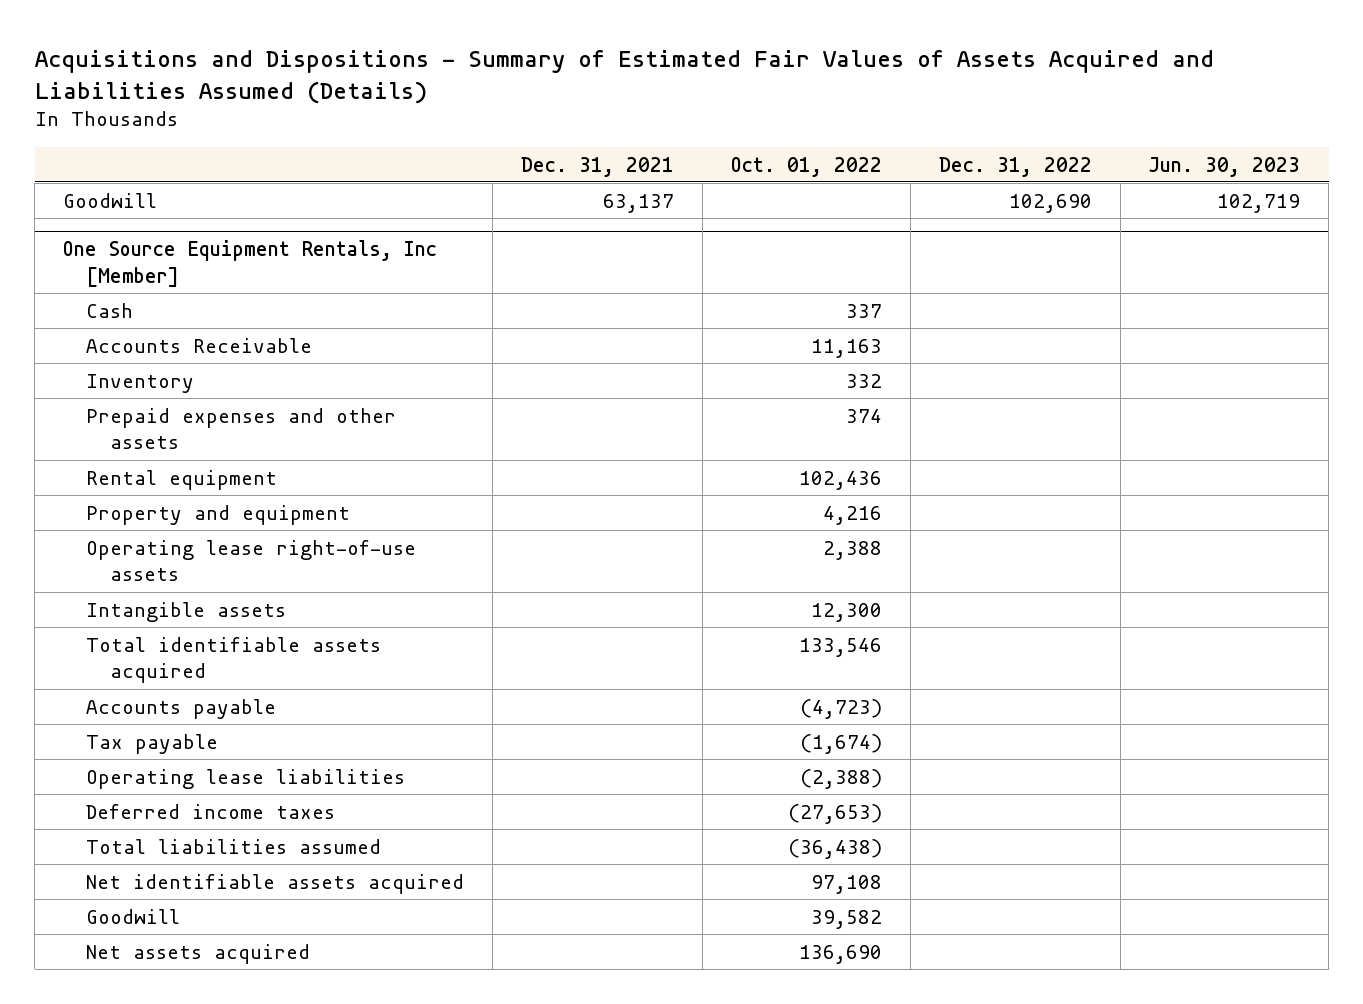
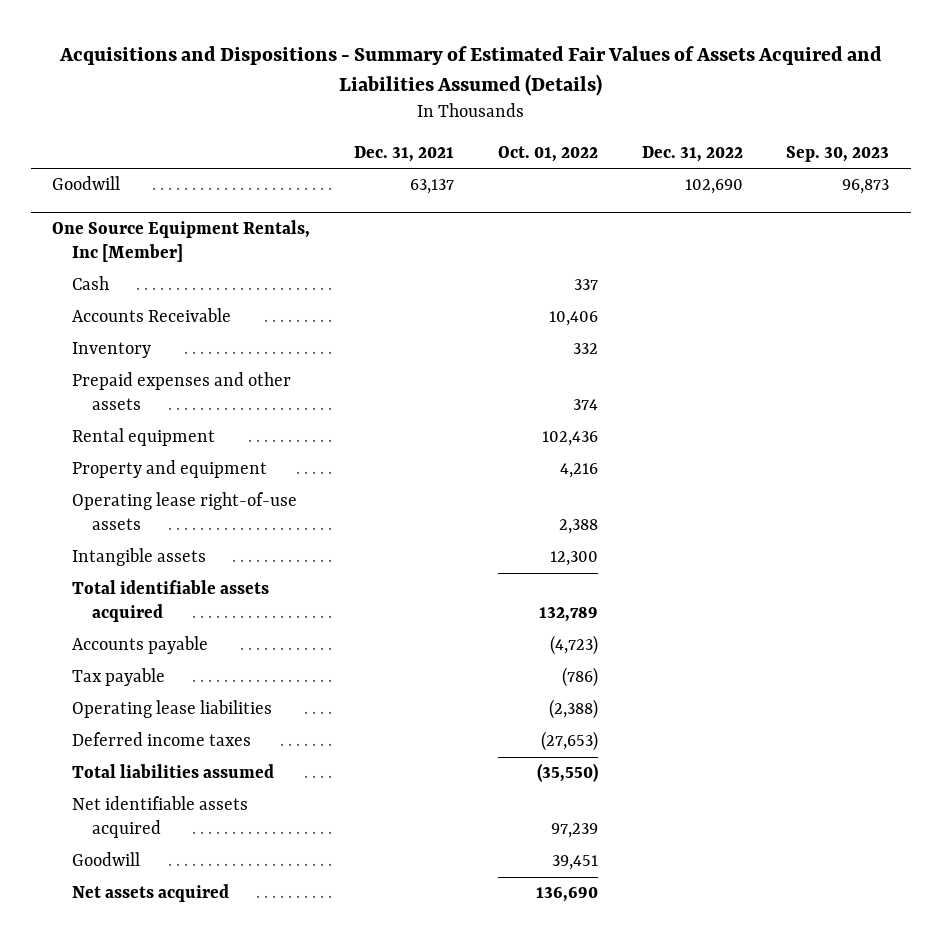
[1148,156,1301,177] Jun. 30, 2023 -> none
none -> [786,145,890,162] Sep. 30, 2023
[810,338,882,358] 11,163 -> [548,311,598,327] 10,406
[798,637,882,657] 133,546 -> [538,607,598,623] 132,789
[799,733,882,754] (1,674) -> [561,667,598,688] (786)
[787,838,882,859] (36,438) -> [536,763,598,783] (35,550)
[810,874,882,894] 97,108 -> [550,823,598,839] 97,239
[810,909,882,929] 39,582 -> [551,855,598,871] 39,451

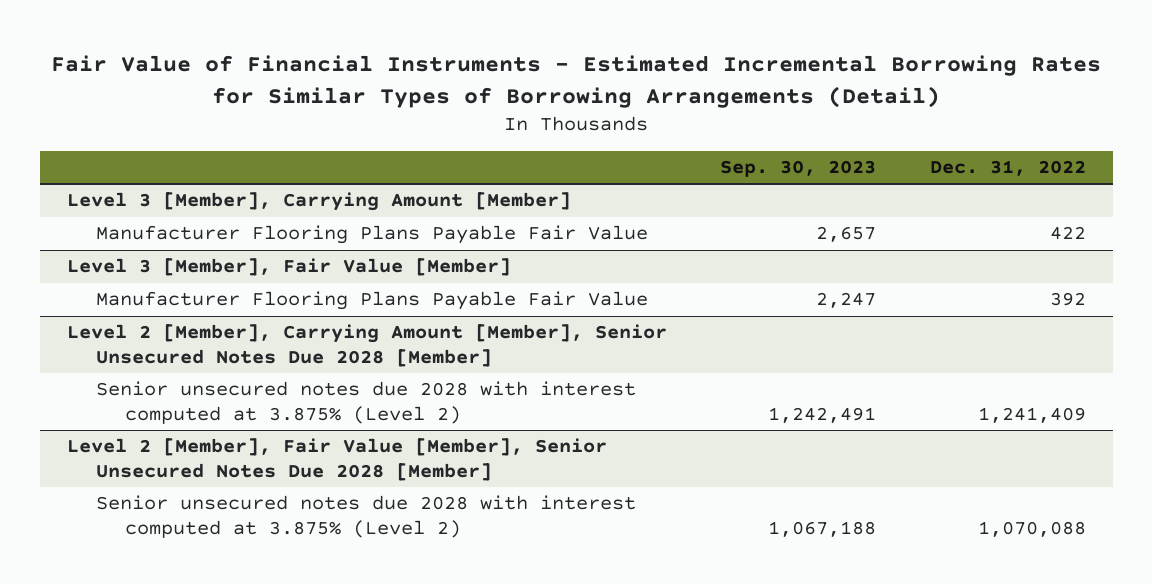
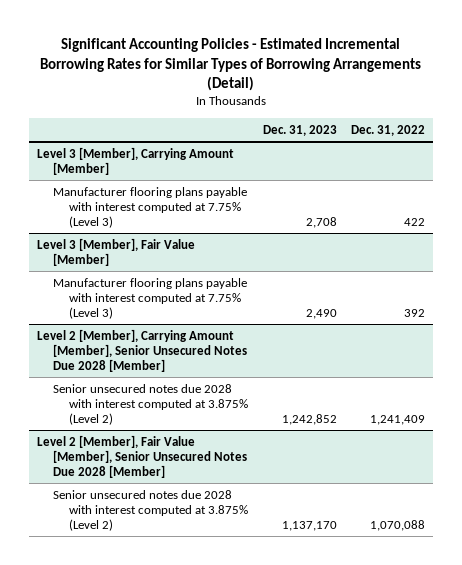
[51,55,1102,108] Fair Value of Financial Instruments - Estimated Incremental Borrowing Rates for Similar Types of Borrowing Arrangements (Detail) -> [40,38,422,92] Significant Accounting Policies - Estimated Incremental Borrowing Rates for Similar Types of Borrowing Arrangements (Detail)
[720,159,877,177] Sep. 30, 2023 -> none
none -> [262,124,337,136] Dec. 31, 2023
[95,225,648,245] Manufacturer Flooring Plans Payable Fair Value -> [52,186,247,228] Manufacturer flooring plans payable with interest computed at 7.75% (Level 3)
[95,291,648,311] Manufacturer Flooring Plans Payable Fair Value -> [52,277,247,319] Manufacturer flooring plans payable with interest computed at 7.75% (Level 3)

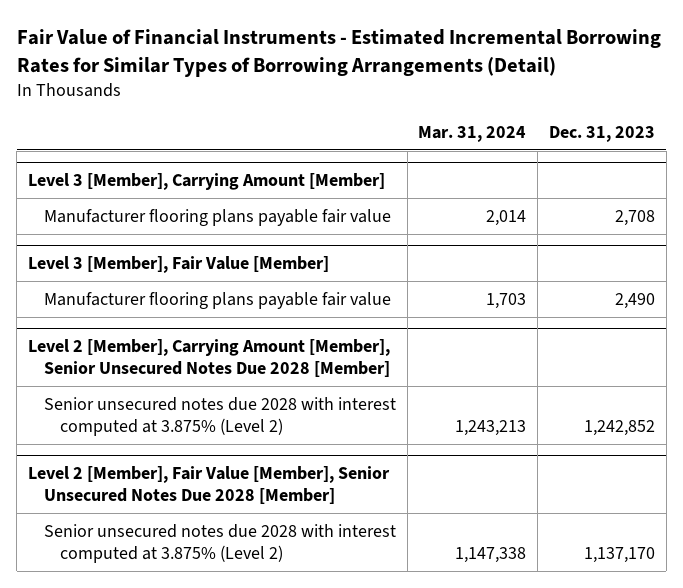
[40,38,422,92] Significant Accounting Policies - Estimated Incremental Borrowing Rates for Similar Types of Borrowing Arrangements (Detail) -> [16,29,661,78] Fair Value of Financial Instruments - Estimated Incremental Borrowing Rates for Similar Types of Borrowing Arrangements (Detail)
[351,124,426,136] Dec. 31, 2022 -> none
none -> [418,125,527,142] Mar. 31, 2024
[52,186,247,228] Manufacturer flooring plans payable with interest computed at 7.75% (Level 3) -> [43,208,391,226] Manufacturer flooring plans payable fair value
[52,277,247,319] Manufacturer flooring plans payable with interest computed at 7.75% (Level 3) -> [43,291,391,309] Manufacturer flooring plans payable fair value

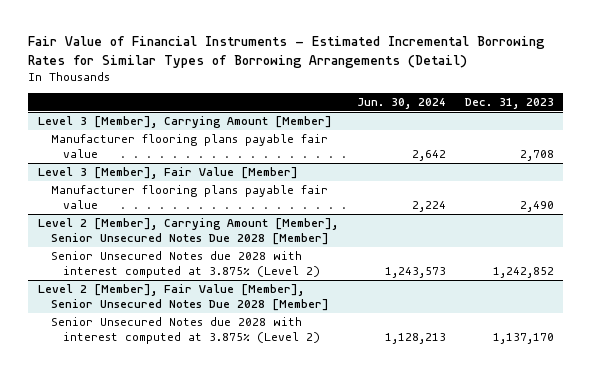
[418,125,527,142] Mar. 31, 2024 -> none
none -> [356,97,446,109] Jun. 30, 2024
[43,396,396,437] Senior unsecured notes due 2028 with interest computed at 3.875% (Level 2) -> [50,251,321,279] Senior Unsecured Notes due 2028 with interest computed at 3.875% (Level 2)
[43,523,396,564] Senior unsecured notes due 2028 with interest computed at 3.875% (Level 2) -> [50,317,321,345] Senior Unsecured Notes due 2028 with interest computed at 3.875% (Level 2)

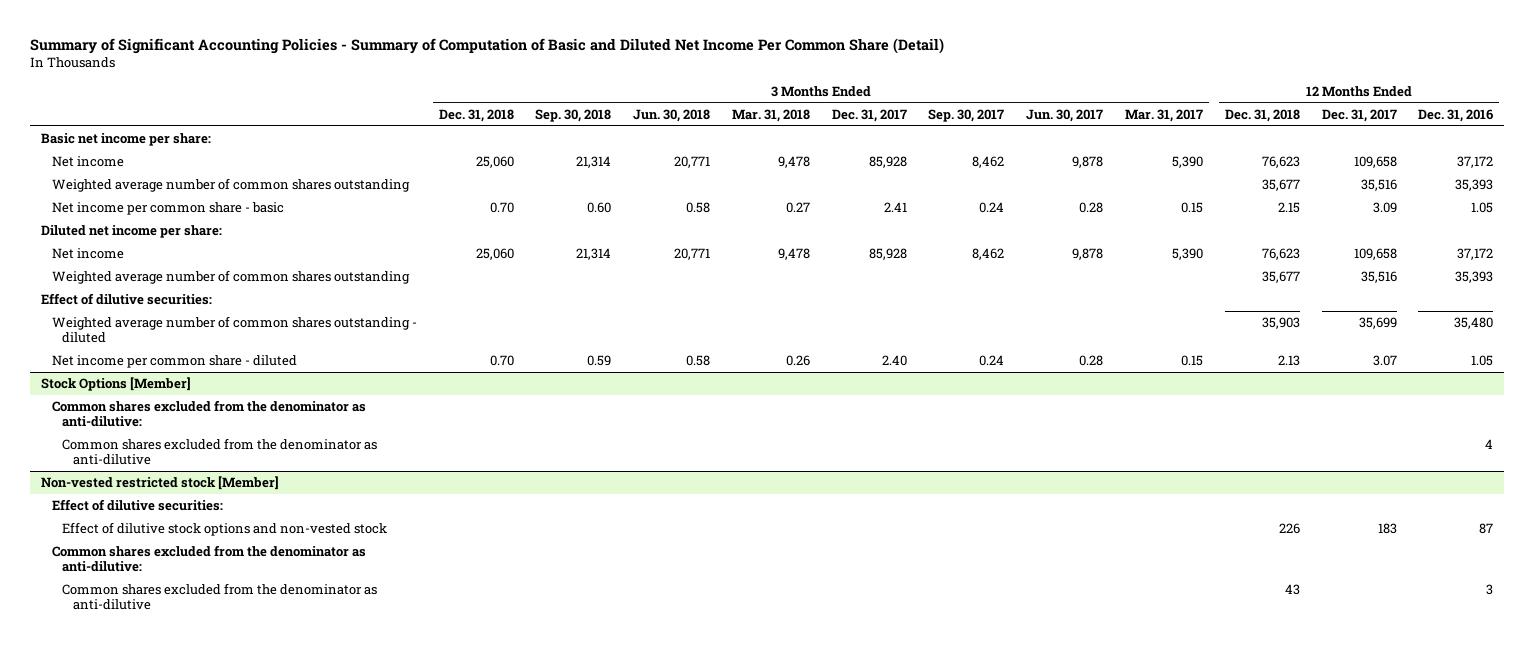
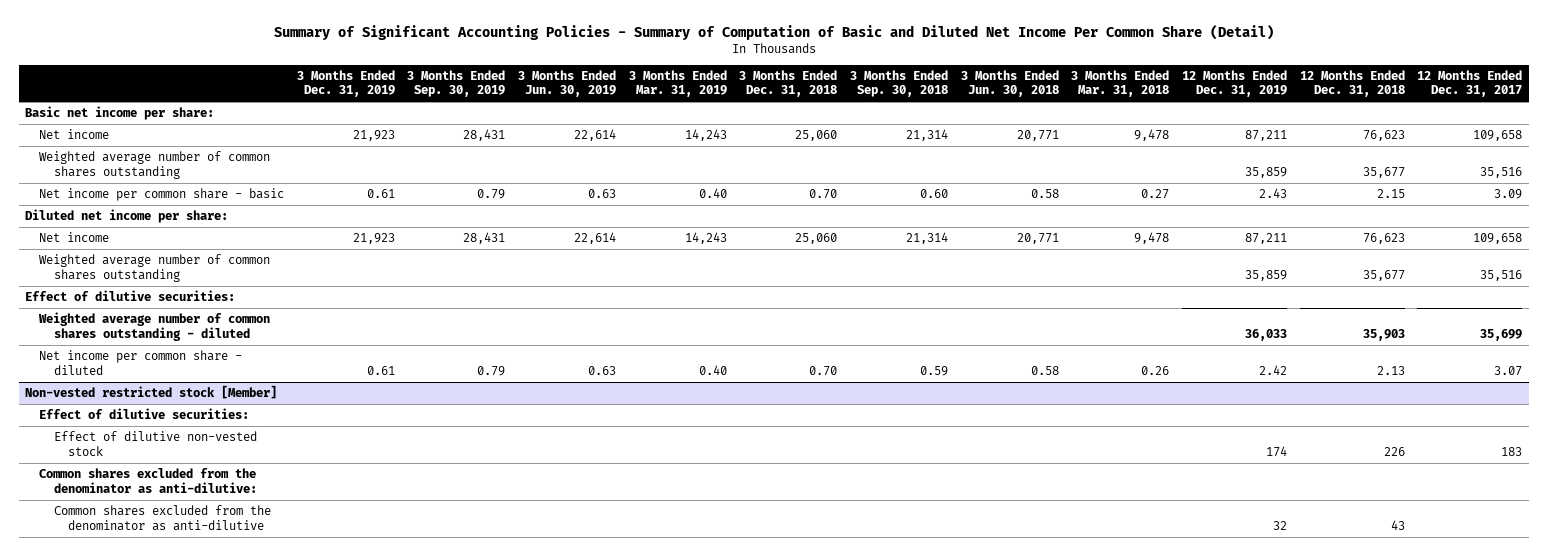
[831,108,907,122] Dec. 31, 2017 -> none
[928,108,1005,122] Sep. 30, 2017 -> none
[1026,108,1104,122] Jun. 30, 2017 -> none
[1125,108,1204,122] Mar. 31, 2017 -> none
[1418,108,1494,122] Dec. 31, 2016 -> none
none -> [296,70,395,98] 3 Months Ended Dec. 31, 2019
none -> [407,70,506,98] 3 Months Ended Sep. 30, 2019
none -> [518,70,617,98] 3 Months Ended Jun. 30, 2019
none -> [628,70,727,98] 3 Months Ended Mar. 31, 2019
none -> [1181,70,1287,98] 12 Months Ended Dec. 31, 2019
[41,377,192,392] Stock Options [Member] -> none
[51,400,366,428] Common shares excluded from the denominator as anti-dilutive: -> none
[62,438,378,466] Common shares excluded from the denominator as anti-dilutive -> none
[62,522,388,537] Effect of dilutive stock options and non-vested stock -> [53,431,257,456] Effect of dilutive non-vested stock

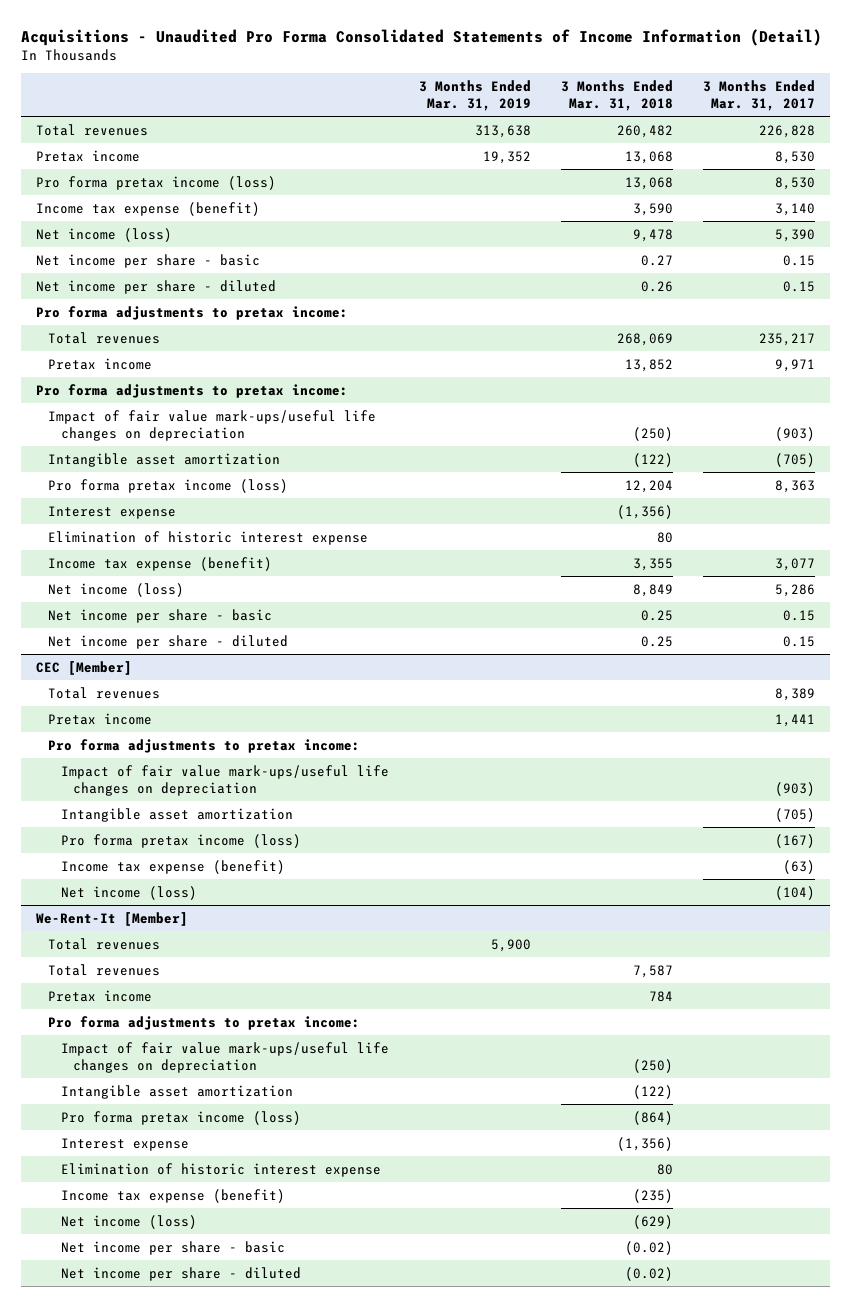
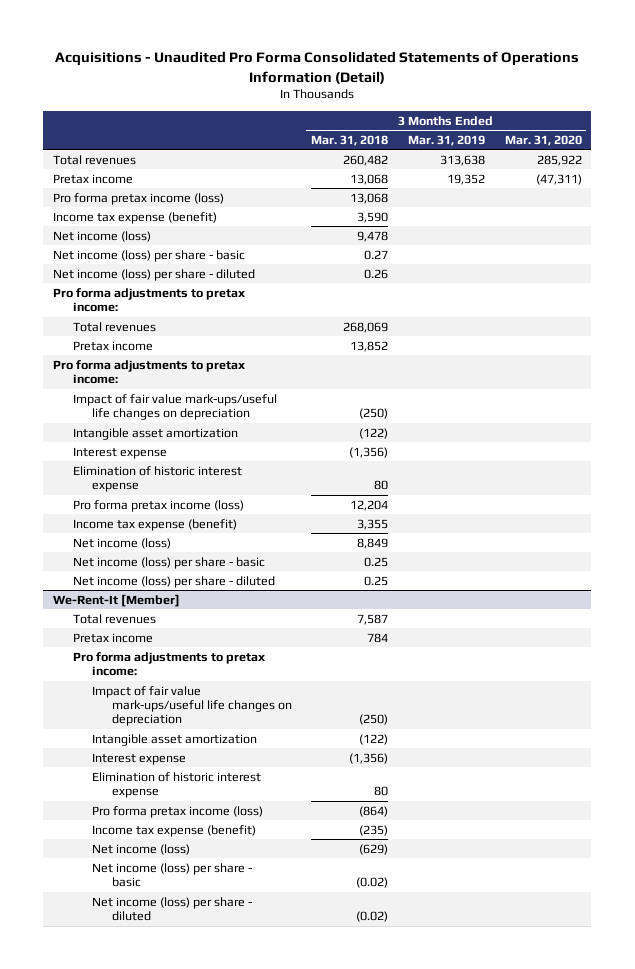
[20,28,822,46] Acquisitions - Unaudited Pro Forma Consolidated Statements of Income Information (Detail) -> [55,51,580,84] Acquisitions - Unaudited Pro Forma Consolidated Statements of Operations Information (Detail)
[702,79,815,112] 3 Months Ended Mar. 31, 2017 -> none
none -> [504,134,582,146] Mar. 31, 2020
[35,253,260,268] Net income per share - basic -> [52,249,245,262] Net income (loss) per share - basic
[35,279,276,294] Net income per share - diluted -> [52,268,255,281] Net income (loss) per share - diluted
[48,478,289,493] Pro forma pretax income (loss) -> [72,499,244,512] Pro forma pretax income (loss)
[35,660,132,675] CEC [Member] -> none
[48,686,161,699] Total revenues -> none
[48,712,153,725] Pretax income -> none
[48,738,361,753] Pro forma adjustments to pretax income: -> none
[60,764,389,796] Impact of fair value mark-ups/useful life changes on depreciation -> none
[60,807,293,822] Intangible asset amortization -> none
[60,833,301,848] Pro forma pretax income (loss) -> none
[60,859,285,874] Income tax expense (benefit) -> none
[60,885,197,900] Net income (loss) -> none
[48,608,273,623] Net income per share - basic -> [72,556,265,569] Net income (loss) per share - basic
[48,634,289,649] Net income per share - diluted -> [72,575,275,588] Net income (loss) per share - diluted
[48,937,161,950] Total revenues -> none
[60,1110,301,1125] Pro forma pretax income (loss) -> [92,805,264,818] Pro forma pretax income (loss)
[60,1240,285,1255] Net income per share - basic -> [92,862,253,887] Net income (loss) per share - basic
[60,1266,301,1281] Net income per share - diluted -> [92,896,253,921] Net income (loss) per share - diluted

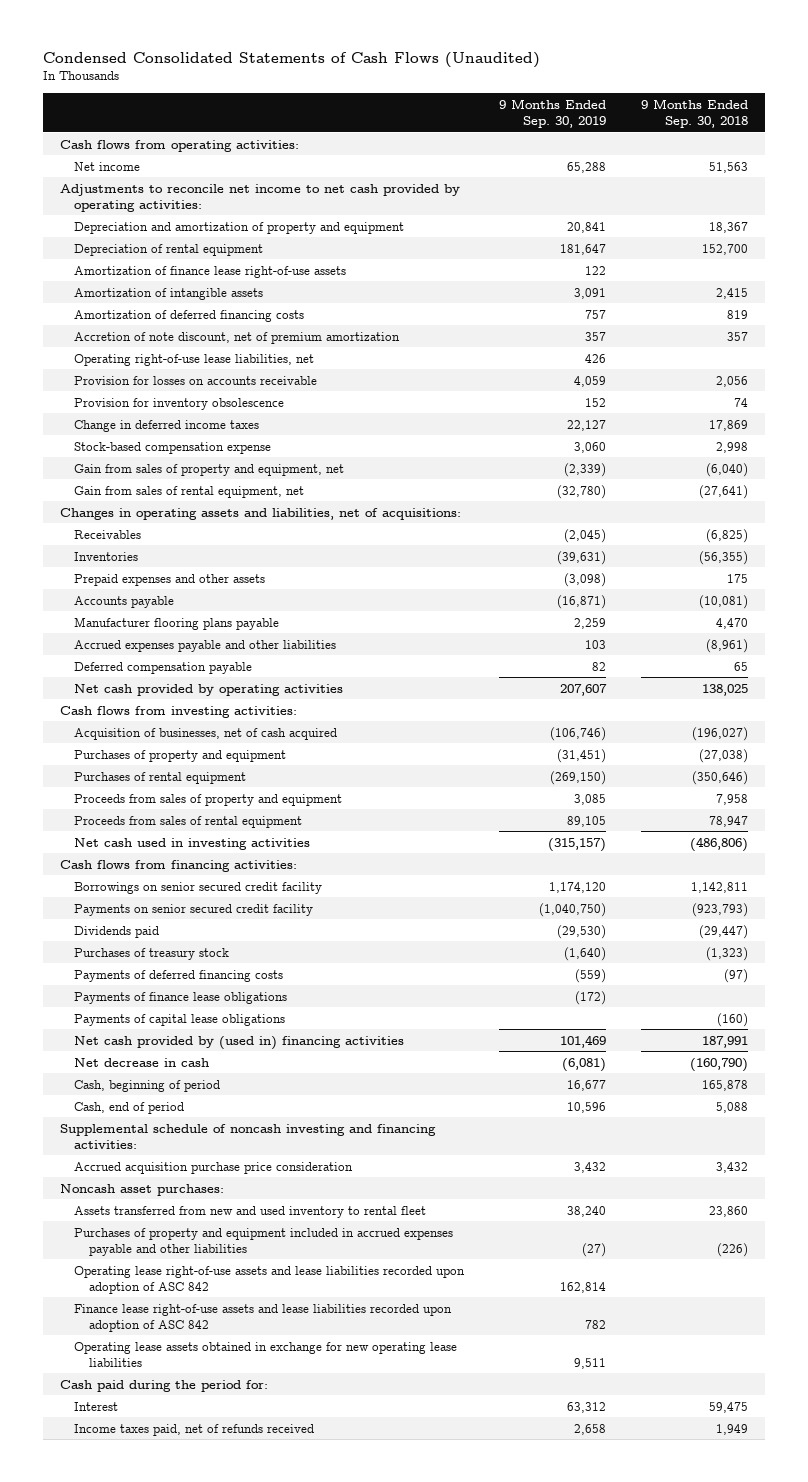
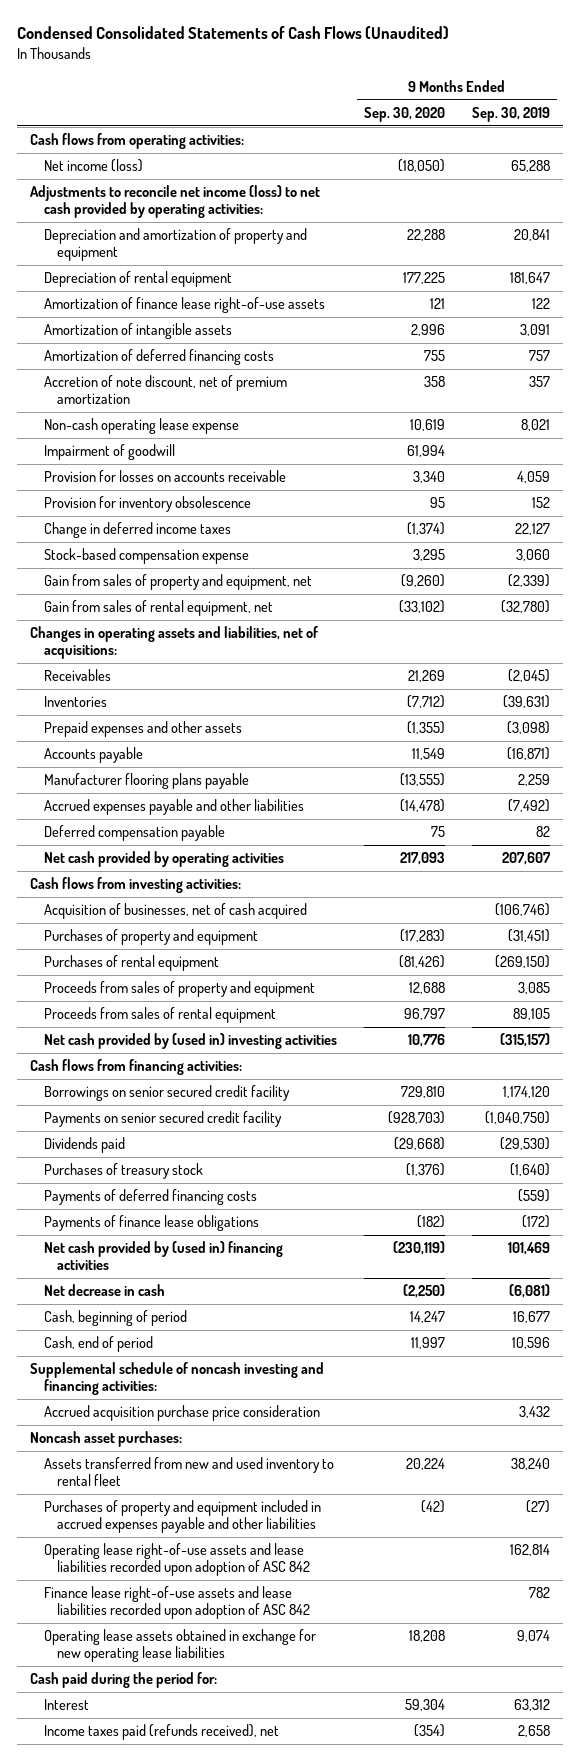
[640,98,748,128] 9 Months Ended Sep. 30, 2018 -> none
none -> [363,106,445,122] Sep. 30, 2020
[74,161,141,171] Net income -> [43,159,143,173] Net income (loss)
[60,183,461,212] Adjustments to reconcile net income to net cash provided by operating activities: -> [30,185,321,219] Adjustments to reconcile net income (loss) to net cash provided by operating activities:
[74,353,315,366] Operating right-of-use lease liabilities, net -> none
none -> [43,418,239,435] Non-cash operating lease expense
none -> [43,444,175,461] Impairment of goodwill
[585,639,607,649] 103 -> [507,799,550,813] (7,492)
[74,837,311,850] Net cash used in investing activities -> [43,1033,337,1050] Net cash provided by (used in) investing activities
[74,1013,286,1026] Payments of capital lease obligations -> none
[574,1357,607,1369] 9,511 -> [516,1630,550,1643] 9,074
[74,1423,315,1436] Income taxes paid, net of refunds received -> [43,1724,279,1741] Income taxes paid (refunds received), net

